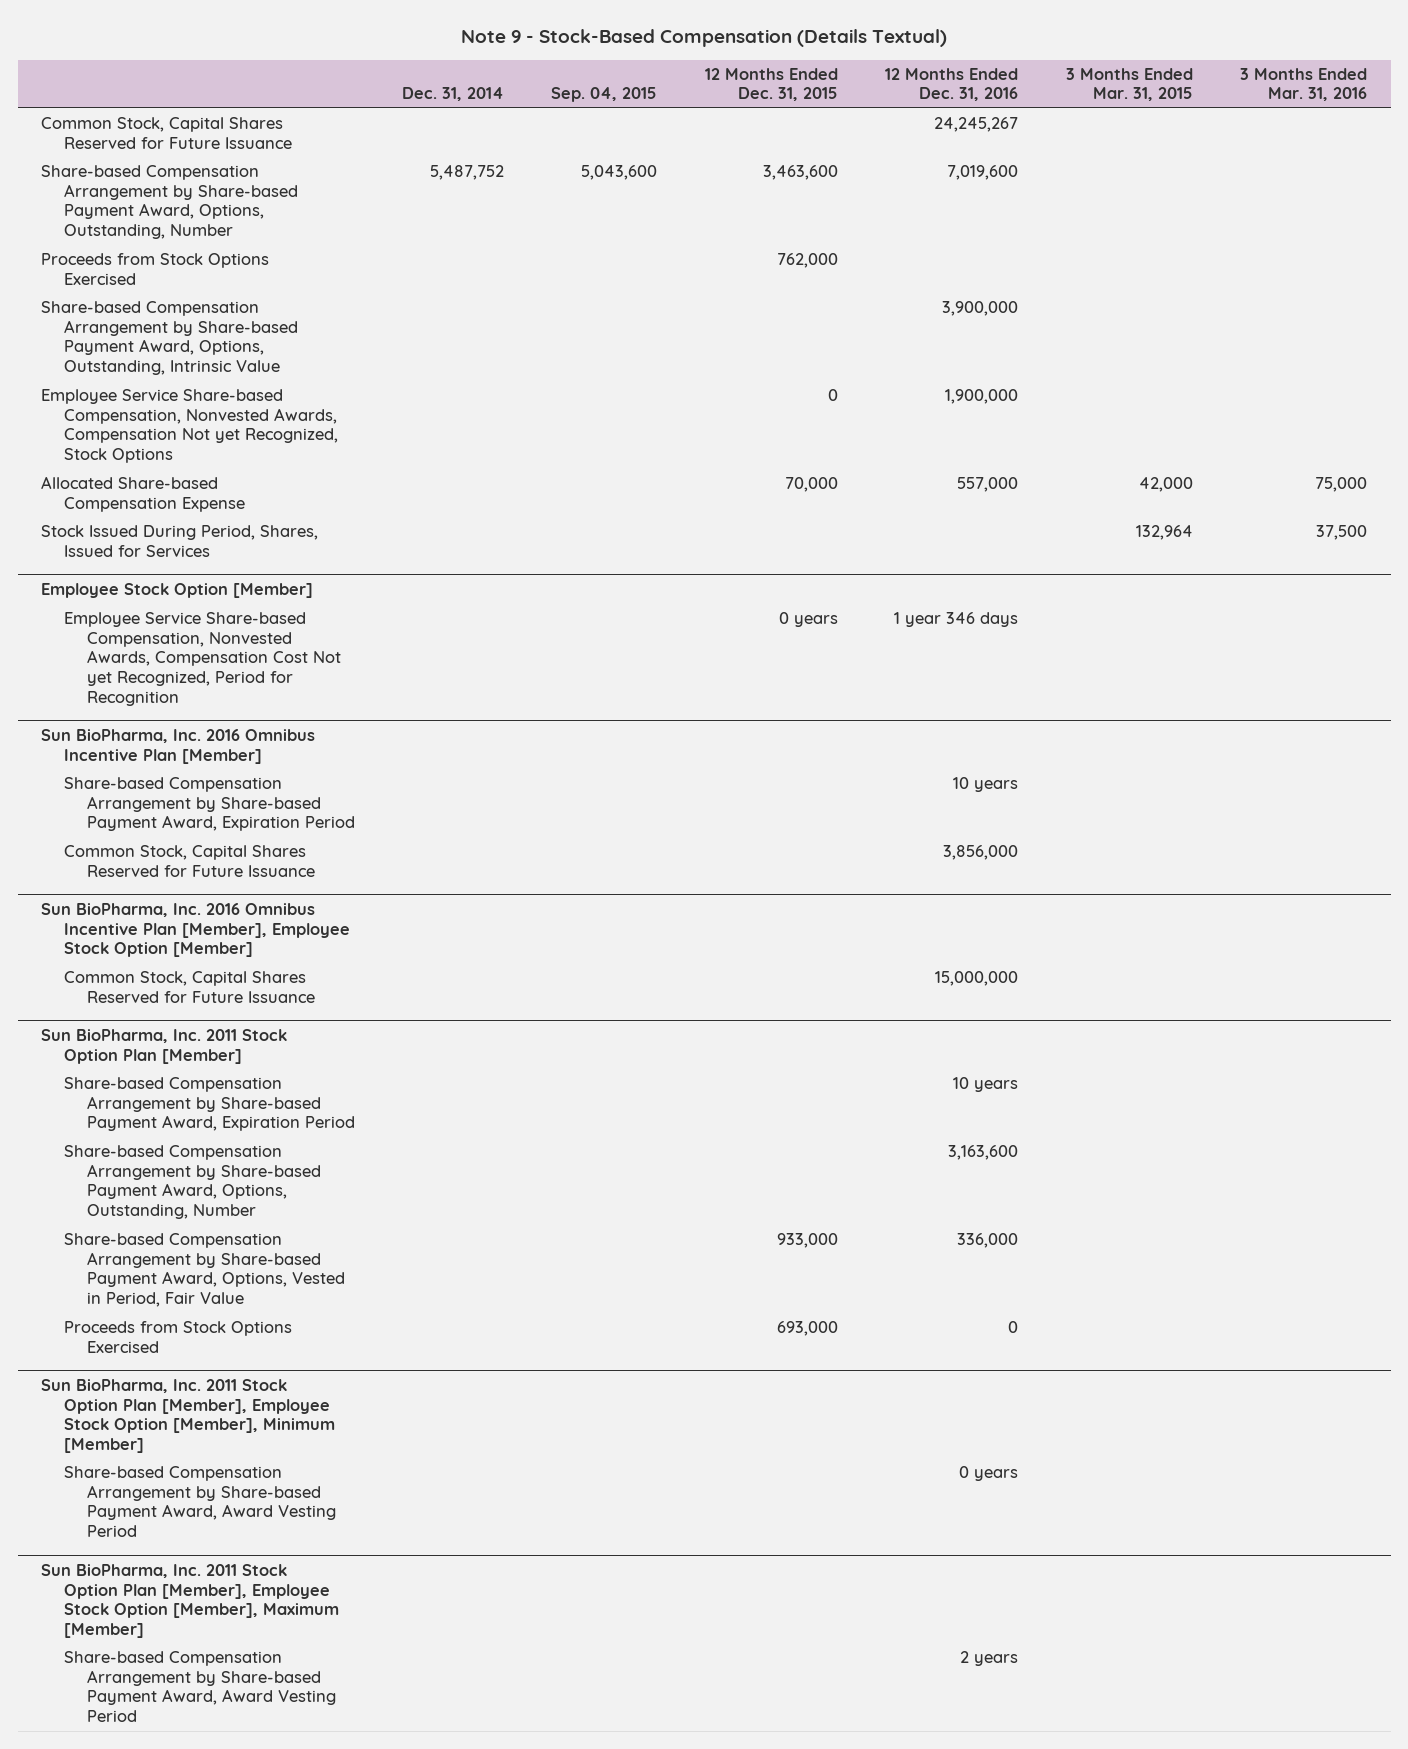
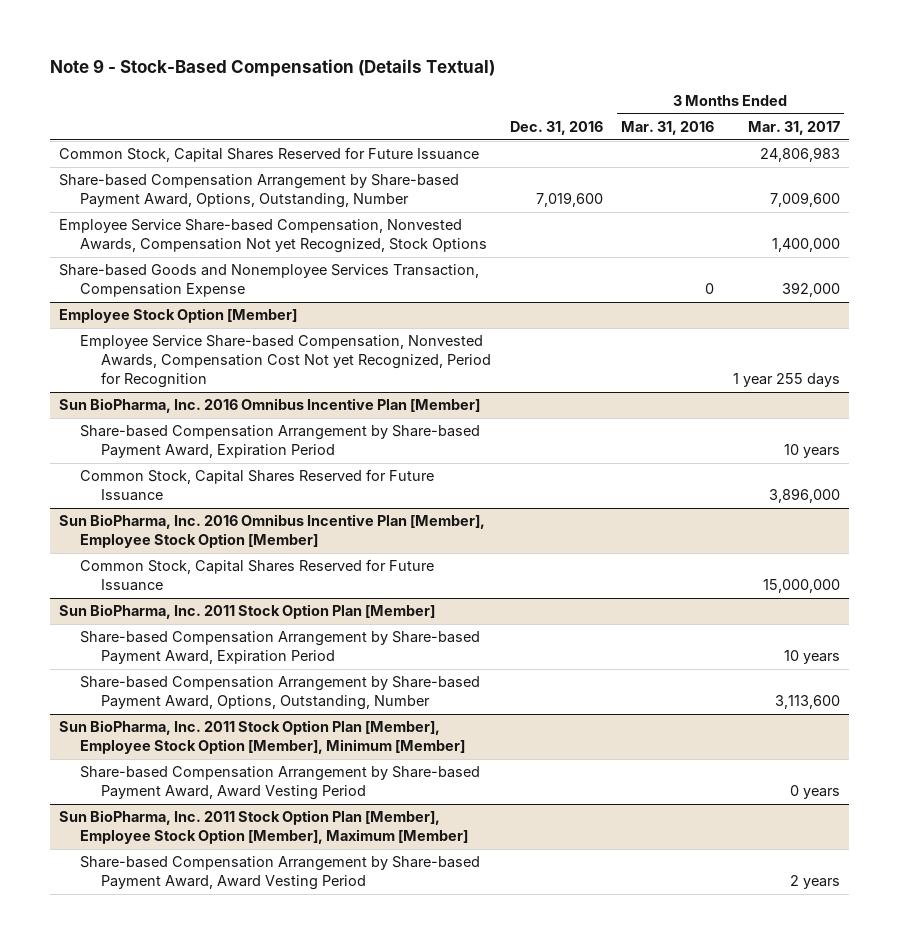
[401,87,504,102] Dec. 31, 2014 -> none
[551,87,658,103] Sep. 04, 2015 -> none
[704,67,838,102] 12 Months Ended Dec. 31, 2015 -> none
[885,67,1019,102] 12 Months Ended Dec. 31, 2016 -> none
[1065,67,1193,102] 3 Months Ended Mar. 31, 2015 -> none
none -> [509,120,603,135] Dec. 31, 2016
none -> [747,120,840,135] Mar. 31, 2017
[41,253,270,285] Proceeds from Stock Options Exercised -> none
[41,301,298,376] Share-based Compensation Arrangement by Share-based Payment Award, Options, Outstanding, Intrinsic Value -> none
[41,476,245,512] Allocated Share-based Compensation Expense -> none
[41,525,319,557] Stock Issued During Period, Shares, Issued for Services -> none
none -> [59,264,480,298] Share-based Goods and Nonemployee Services Transaction, Compensation Expense
[63,1233,345,1308] Share-based Compensation Arrangement by Share-based Payment Award, Options, Vested in Period, Fair Value -> none
[63,1321,292,1353] Proceeds from Stock Options Exercised -> none

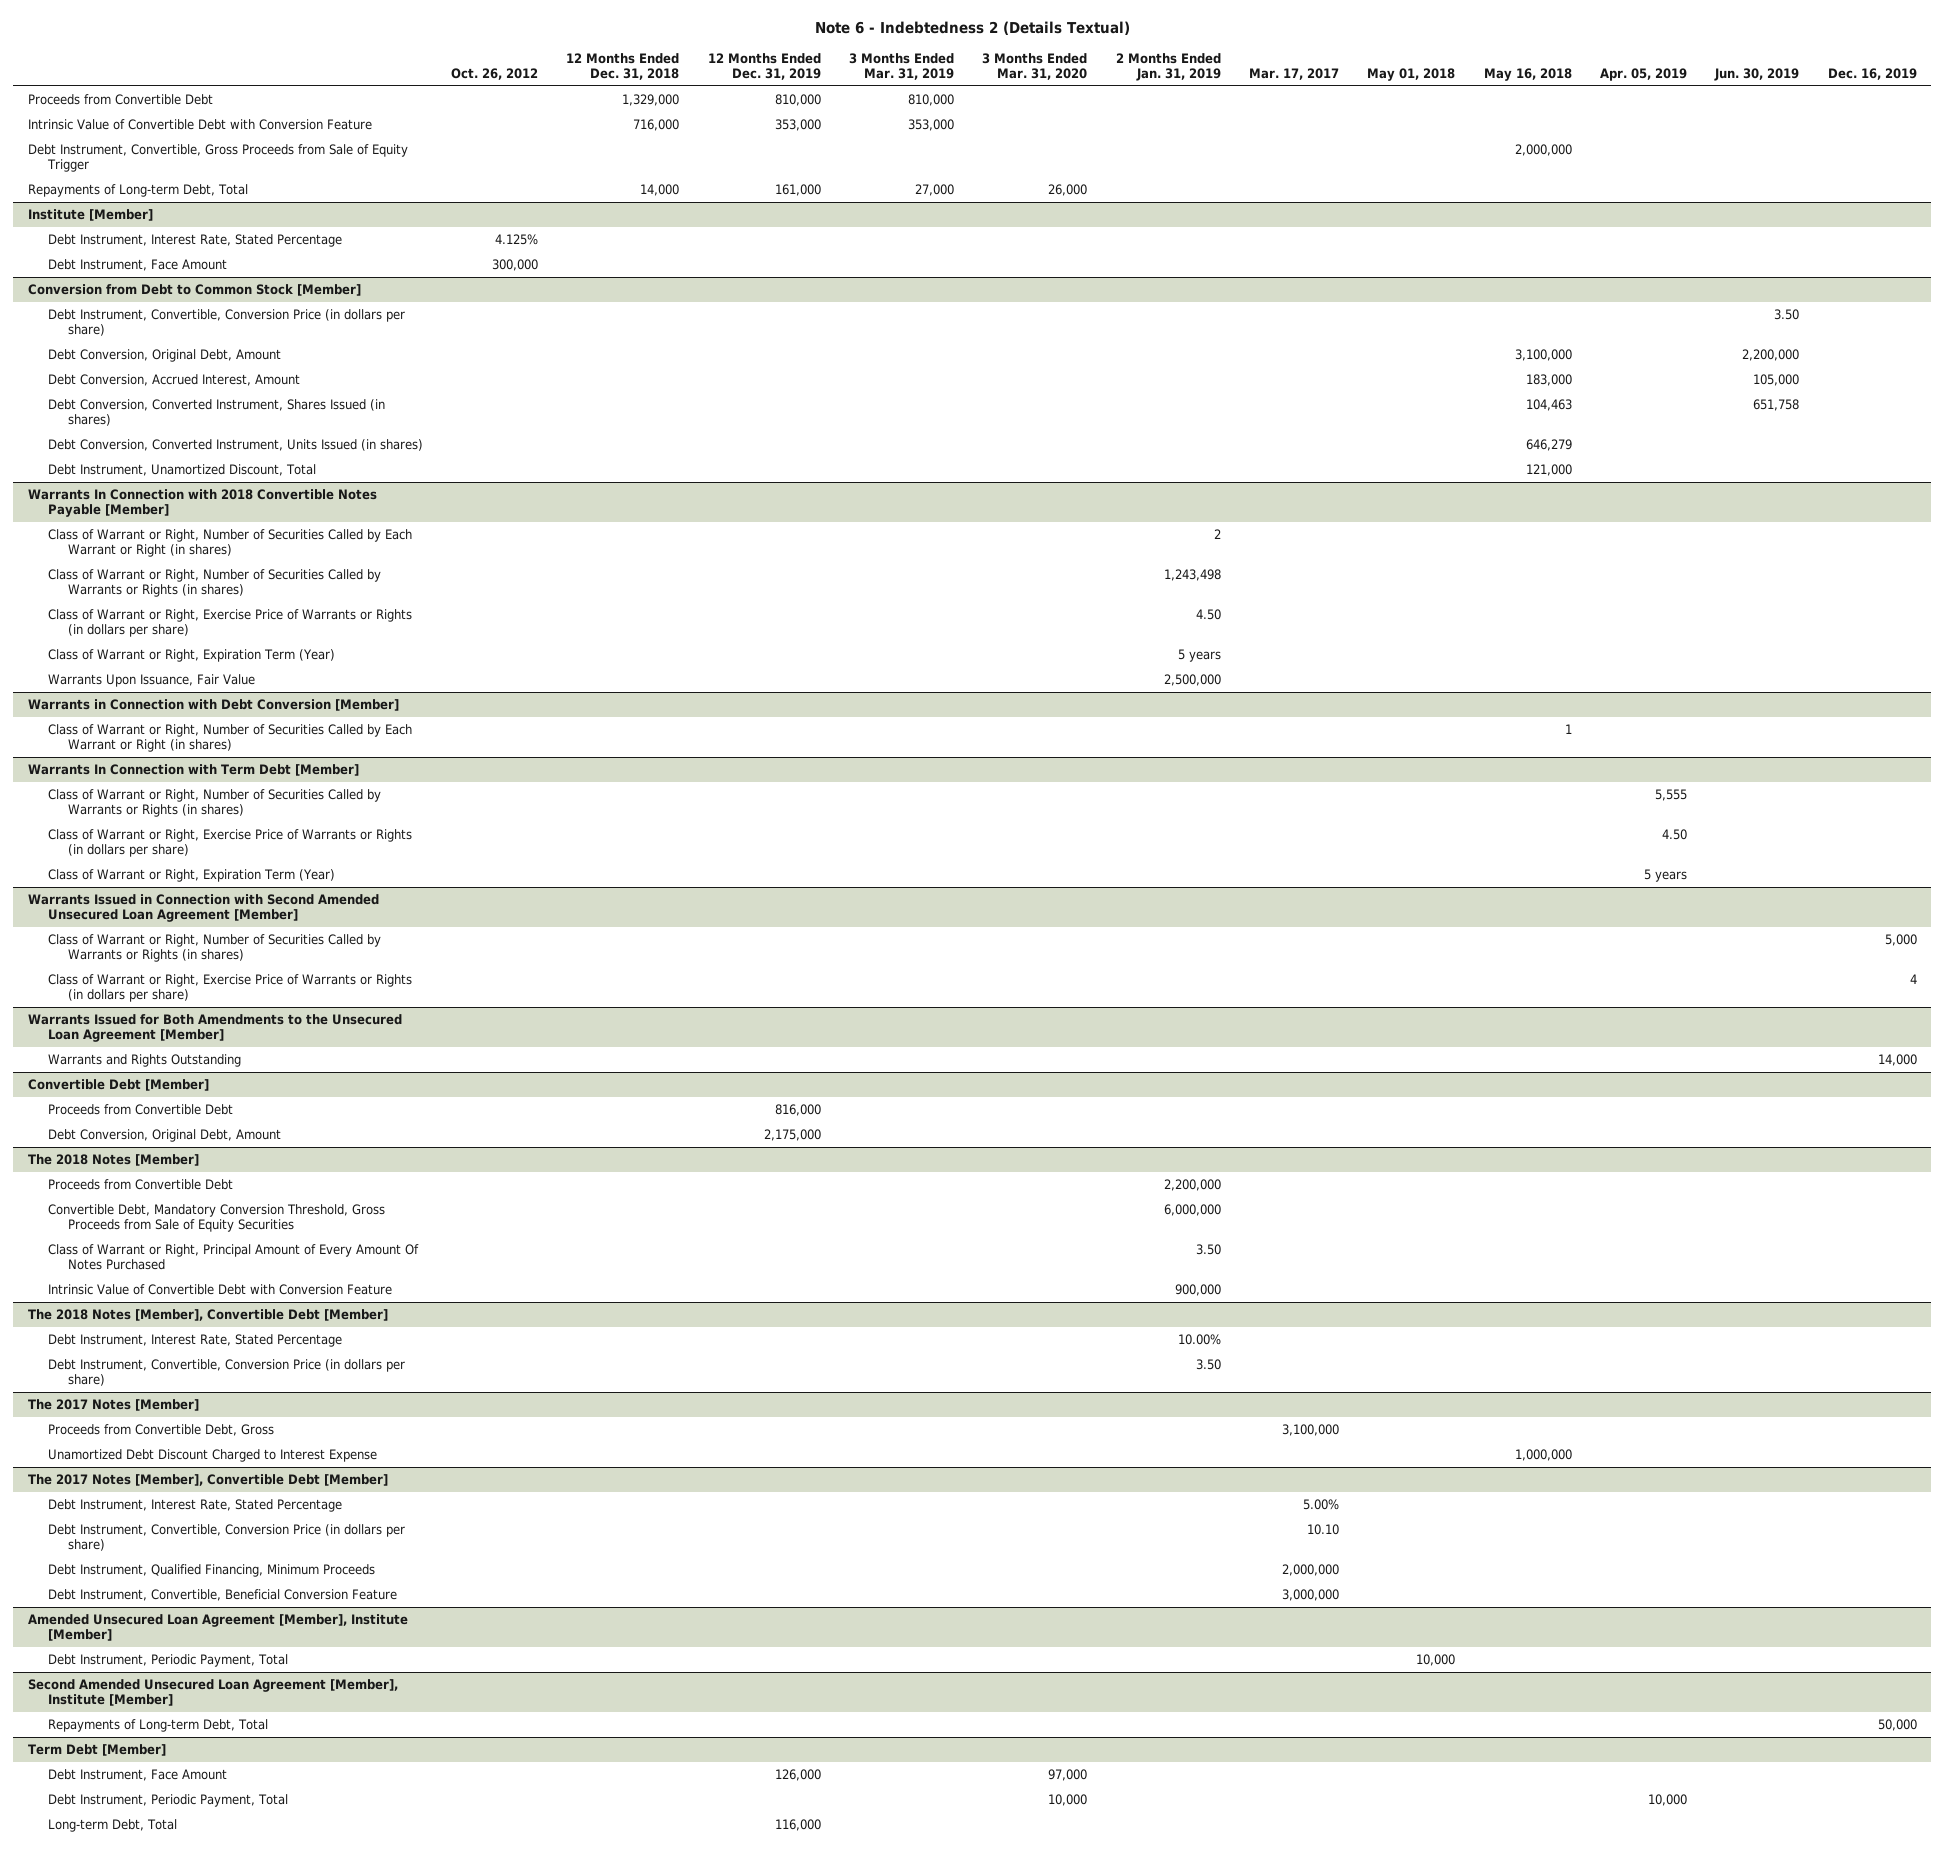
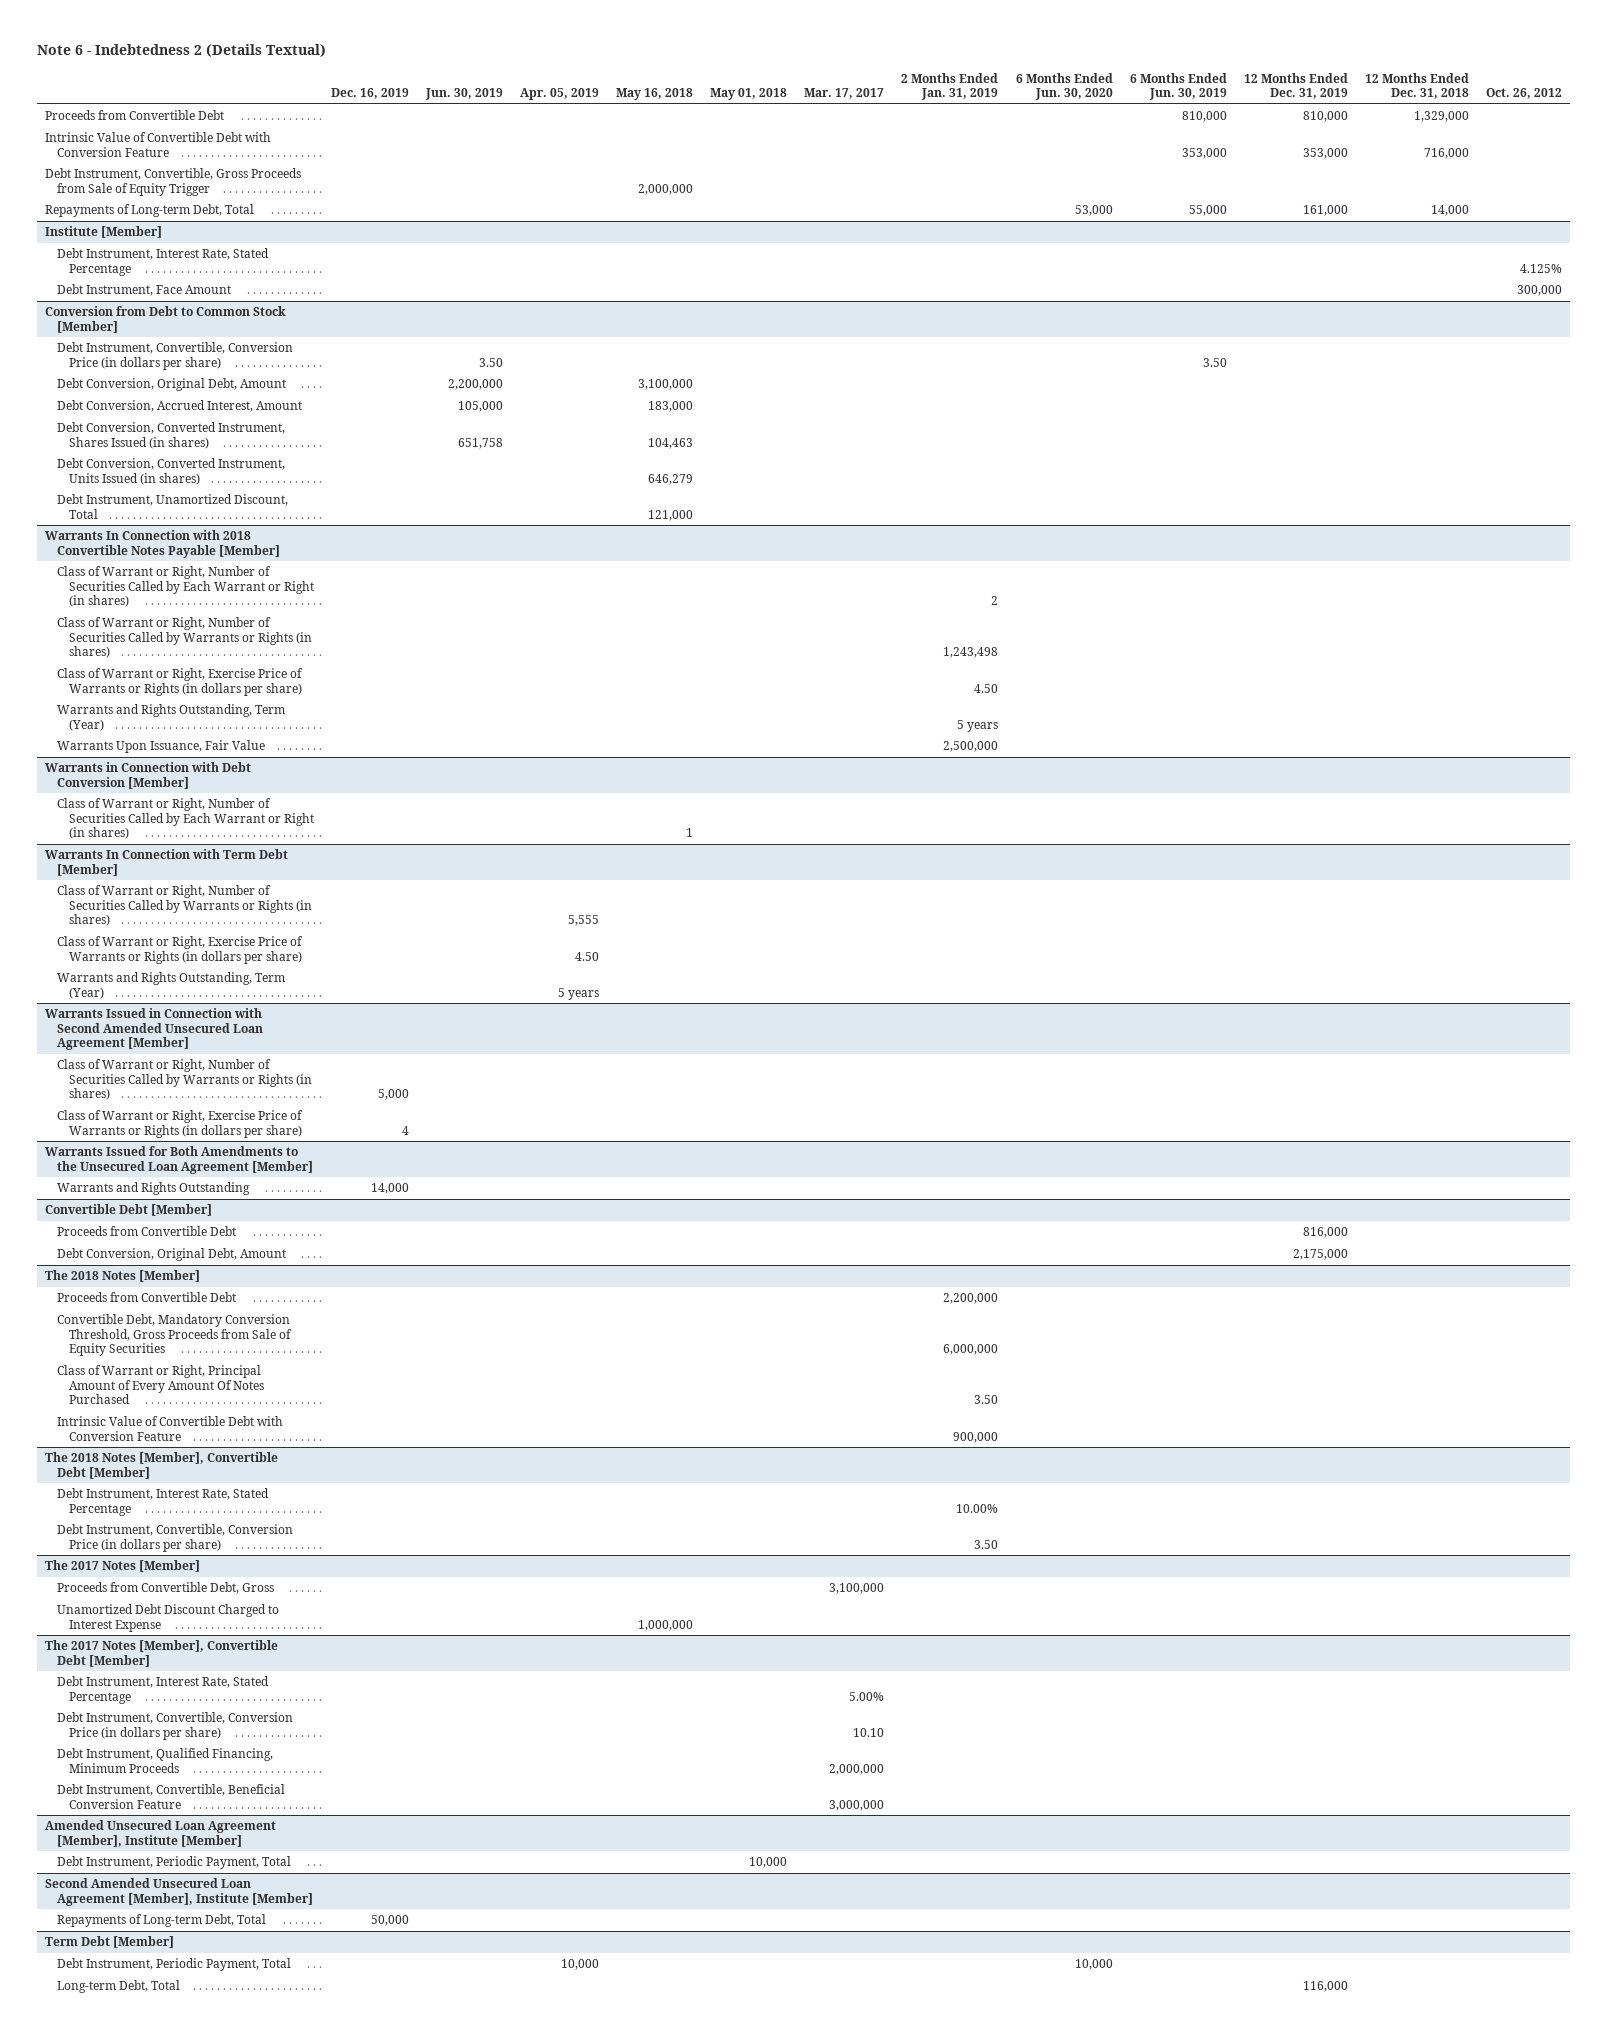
[849,53,955,81] 3 Months Ended Mar. 31, 2019 -> none
[982,53,1088,81] 3 Months Ended Mar. 31, 2020 -> none
none -> [1015,72,1113,101] 6 Months Ended Jun. 30, 2020
none -> [1129,72,1227,101] 6 Months Ended Jun. 30, 2019
[47,649,335,663] Class of Warrant or Right, Expiration Term (Year) -> [56,704,285,731] Warrants and Rights Outstanding, Term (Year)
[47,869,335,883] Class of Warrant or Right, Expiration Term (Year) -> [56,972,285,999] Warrants and Rights Outstanding, Term (Year)
[47,1769,227,1782] Debt Instrument, Face Amount -> none

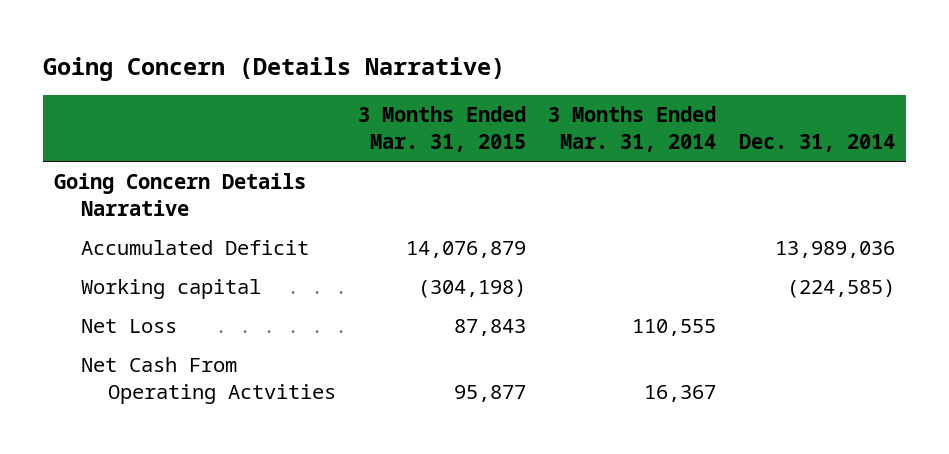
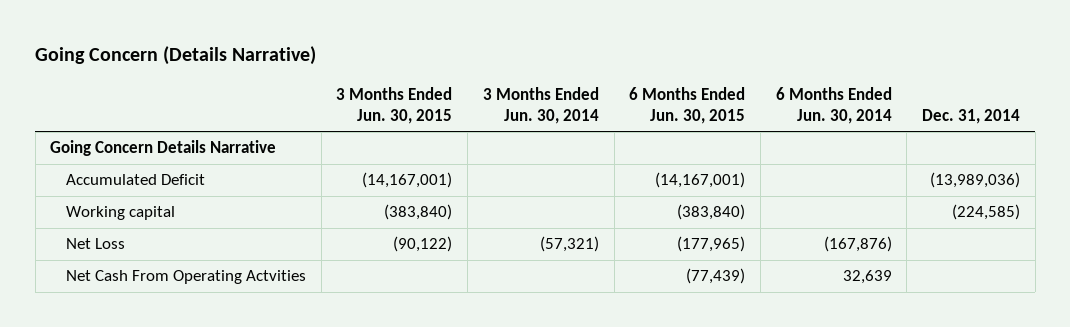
[357,106,526,152] 3 Months Ended Mar. 31, 2015 -> none
[548,106,717,152] 3 Months Ended Mar. 31, 2014 -> none
none -> [336,86,453,124] 3 Months Ended Jun. 30, 2015
none -> [482,86,599,124] 3 Months Ended Jun. 30, 2014
none -> [629,86,746,124] 6 Months Ended Jun. 30, 2015
none -> [775,86,892,124] 6 Months Ended Jun. 30, 2014
[774,240,895,258] 13,989,036 -> [929,172,1020,189] (13,989,036)

